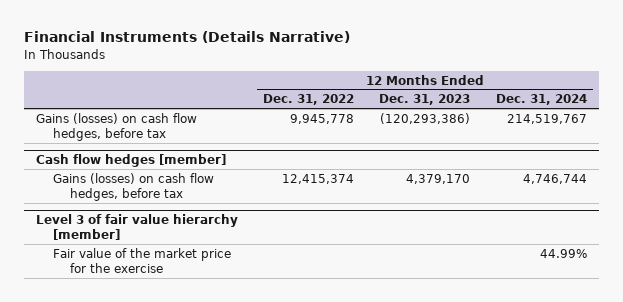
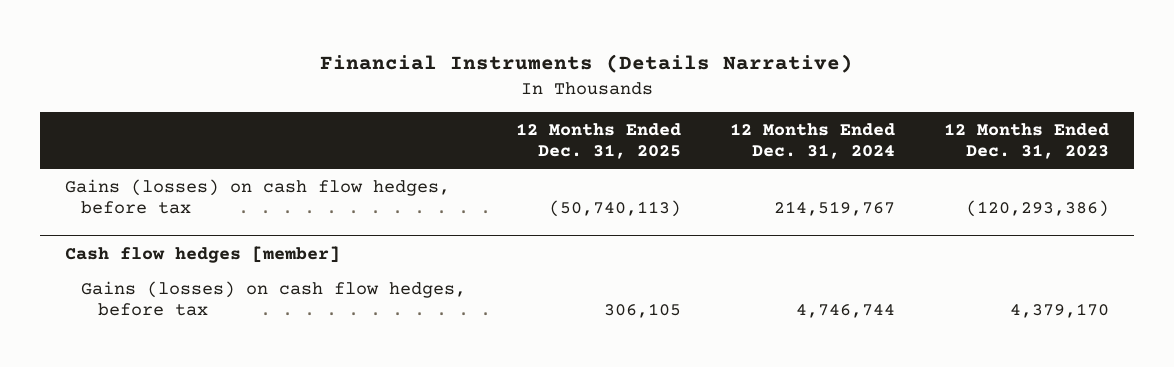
[263,94,355,106] Dec. 31, 2022 -> none
none -> [515,122,681,160] 12 Months Ended Dec. 31, 2025
[36,214,239,241] Level 3 of fair value hierarchy [member] -> none
[52,247,231,273] Fair value of the market price for the exercise -> none

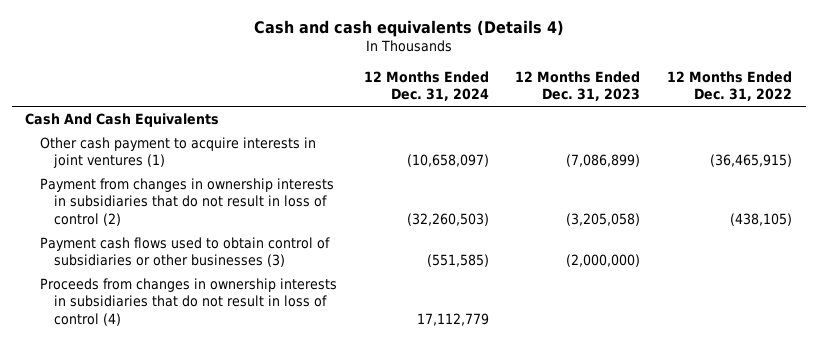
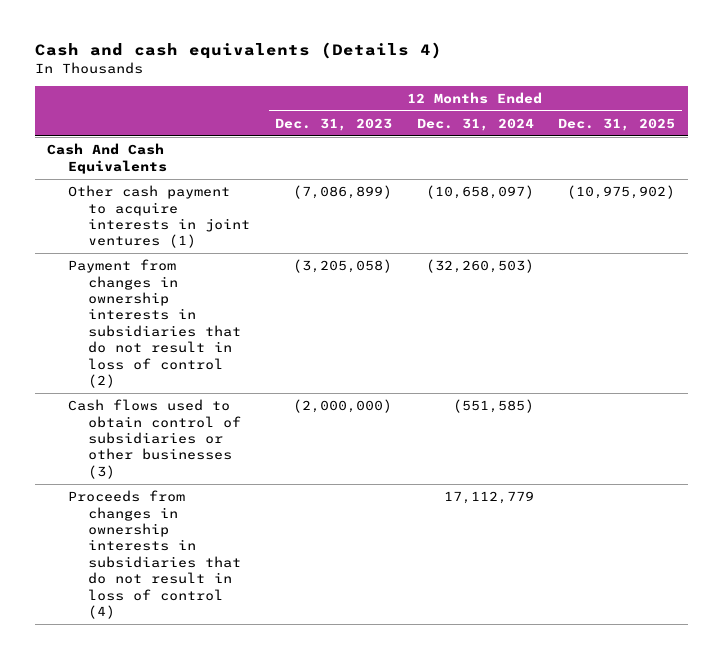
[667,70,793,102] 12 Months Ended Dec. 31, 2022 -> none
none -> [558,117,676,131] Dec. 31, 2025
[39,236,330,268] Payment cash flows used to obtain control of subsidiaries or other businesses (3) -> [67,399,242,479] Cash flows used to obtain control of subsidiaries or other businesses (3)

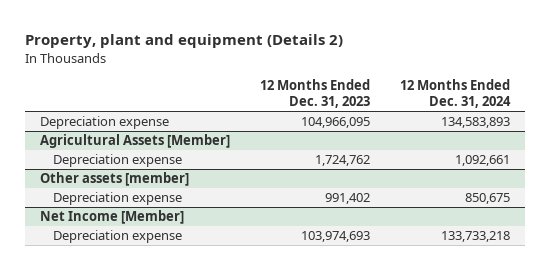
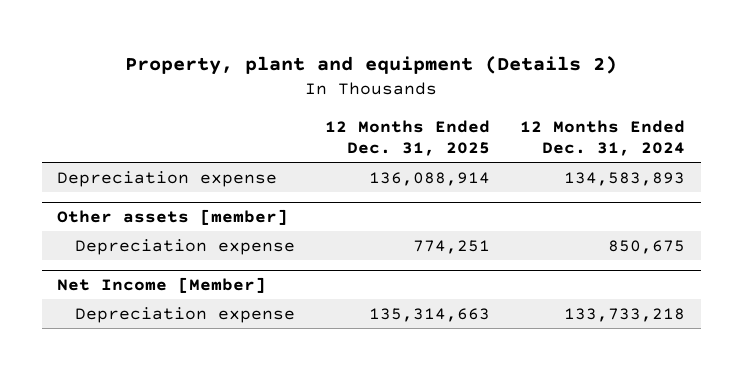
[260,79,371,109] 12 Months Ended Dec. 31, 2023 -> none
none -> [325,119,491,157] 12 Months Ended Dec. 31, 2025
[40,134,231,149] Agricultural Assets [Member] -> none
[52,154,182,168] Depreciation expense -> none

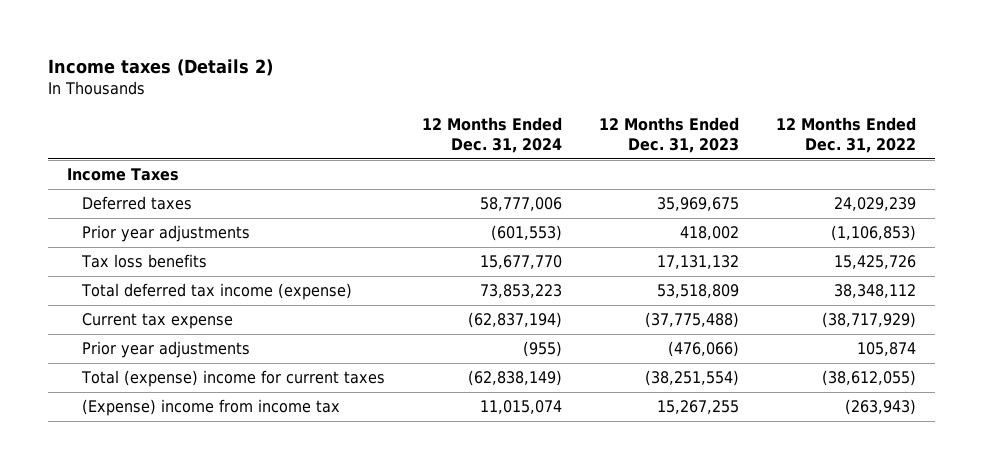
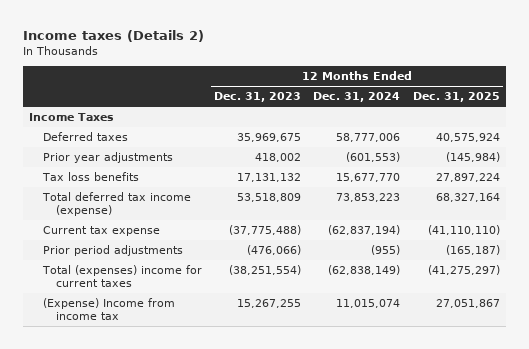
[776,116,917,153] 12 Months Ended Dec. 31, 2022 -> none
none -> [412,92,500,103] Dec. 31, 2025
[81,341,250,359] Prior year adjustments -> [42,245,183,257] Prior period adjustments
[80,370,385,388] Total (expense) income for current taxes -> [41,265,202,288] Total (expenses) income for current taxes
[81,399,340,417] (Expense) income from income tax -> [42,298,175,321] (Expense) Income from income tax

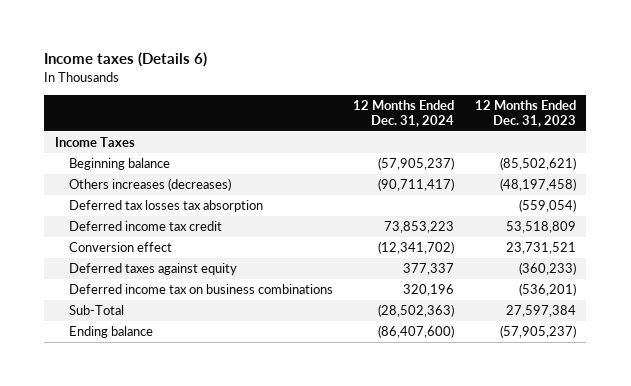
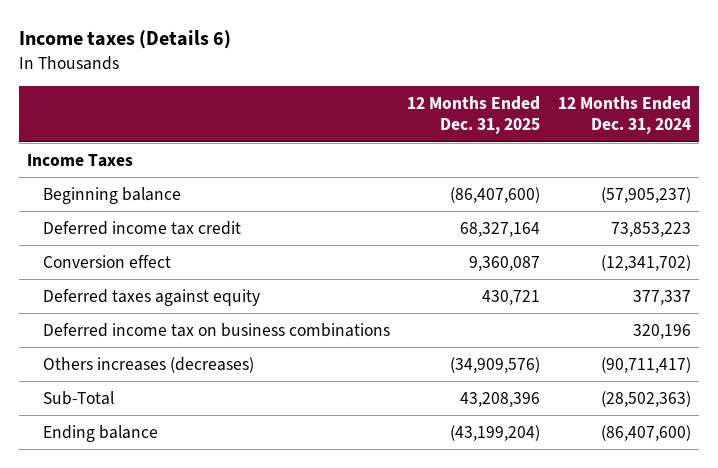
[475,99,577,127] 12 Months Ended Dec. 31, 2023 -> none
none -> [407,95,541,135] 12 Months Ended Dec. 31, 2025
[68,199,263,212] Deferred tax losses tax absorption -> none
[68,177,231,191] Others increases (decreases) -> [43,356,255,373] Others increases (decreases)

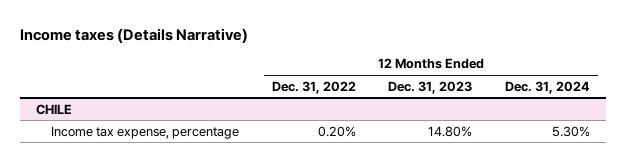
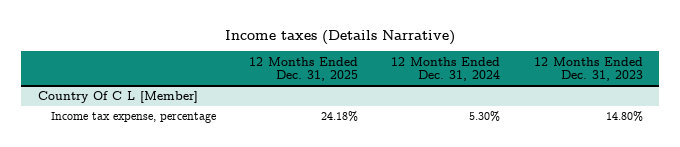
[271,80,356,94] Dec. 31, 2022 -> none
none -> [248,56,358,82] 12 Months Ended Dec. 31, 2025
[36,103,73,115] CHILE -> [37,91,198,104] Country Of C L [Member]

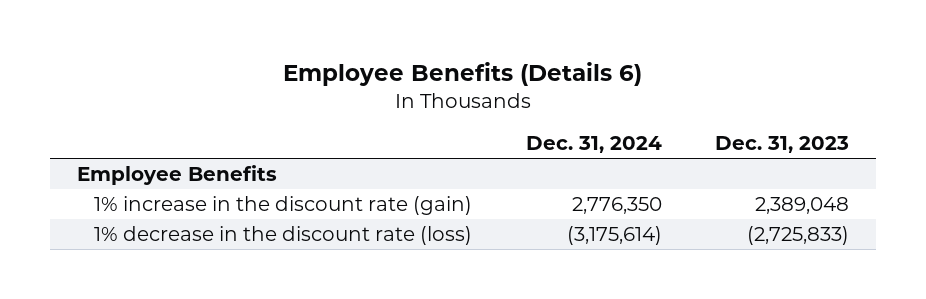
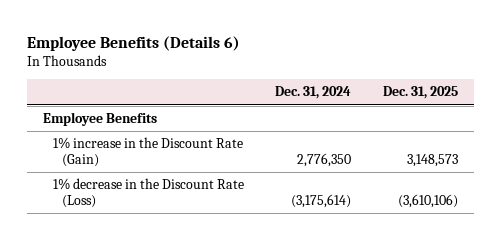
[715,135,850,153] Dec. 31, 2023 -> none
none -> [383,86,459,100] Dec. 31, 2025
[94,196,473,216] 1% increase in the discount rate (gain) -> [52,137,243,168] 1% increase in the Discount Rate (Gain)
[94,226,473,246] 1% decrease in the discount rate (loss) -> [52,178,244,209] 1% decrease in the Discount Rate (Loss)

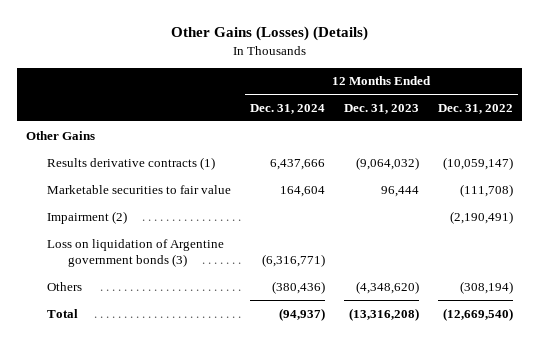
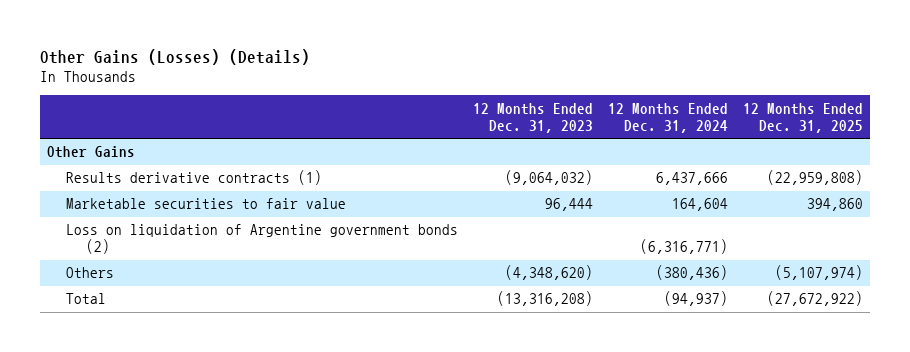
[437,103,513,114] Dec. 31, 2022 -> none
none -> [743,102,864,133] 12 Months Ended Dec. 31, 2025
[47,210,128,224] Impairment (2) -> none
[47,238,225,267] Loss on liquidation of Argentine government bonds (3) -> [66,224,459,255] Loss on liquidation of Argentine government bonds (2)

